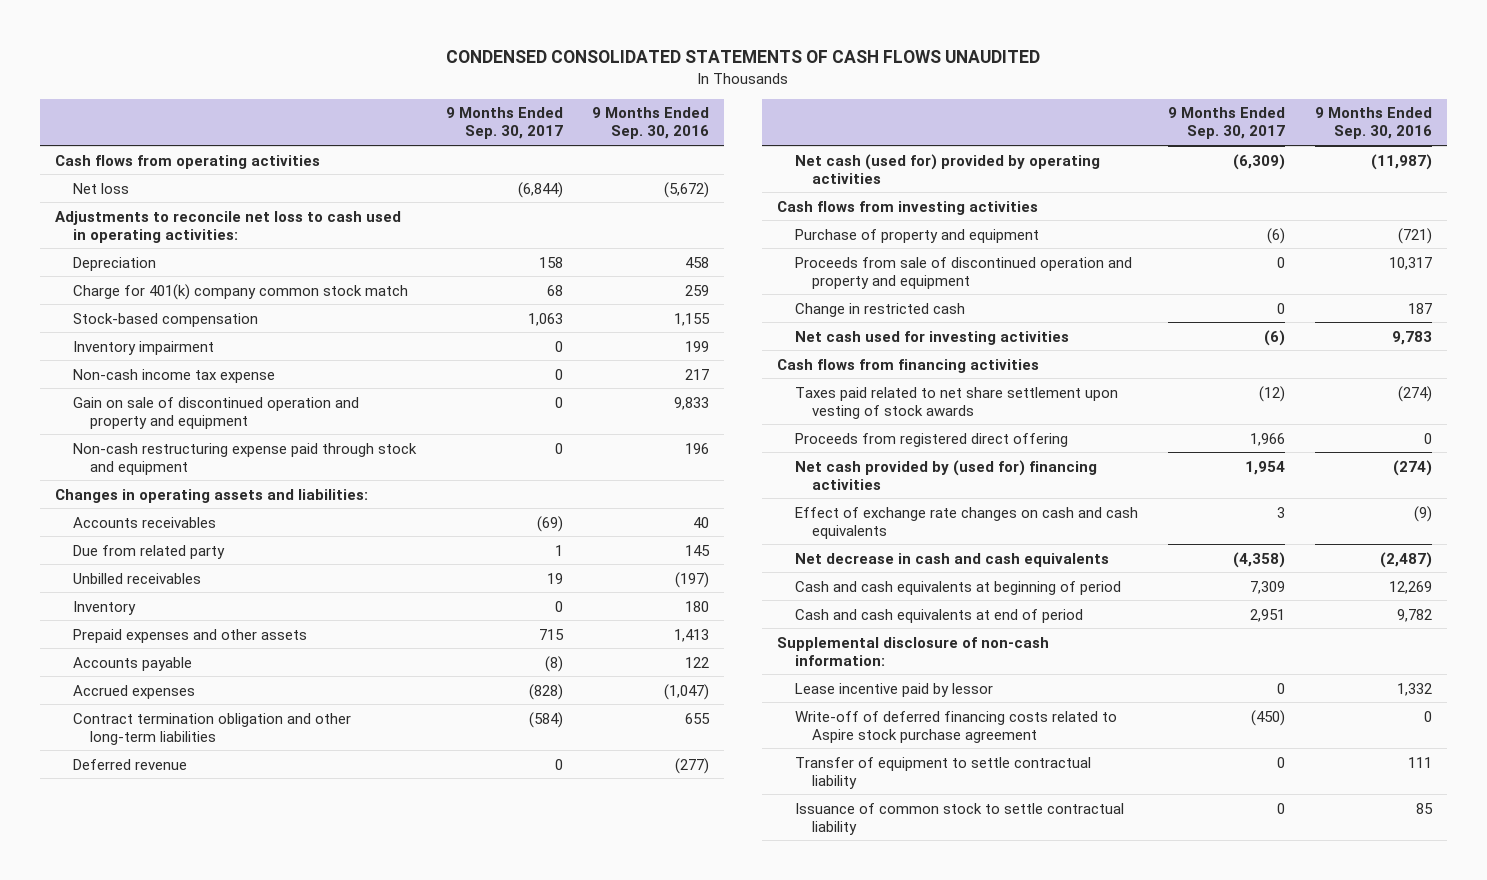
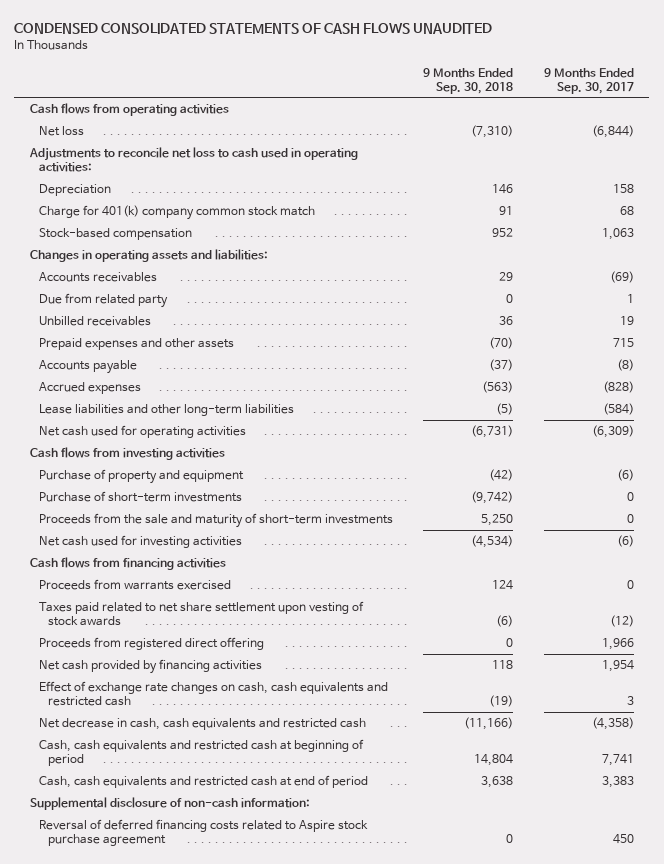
[592,107,710,140] 9 Months Ended Sep. 30, 2016 -> none
none -> [423,67,514,94] 9 Months Ended Sep. 30, 2018
[72,340,214,355] Inventory impairment -> none
[72,368,275,383] Non-cash income tax expense -> none
[72,396,359,429] Gain on sale of discontinued operation and property and equipment -> none
[72,442,417,475] Non-cash restructuring expense paid through stock and equipment -> none
[72,600,136,615] Inventory -> none
[72,758,187,770] Deferred revenue -> none
[72,712,351,745] Contract termination obligation and other long-term liabilities -> [38,404,294,417] Lease liabilities and other long-term liabilities
[794,153,1100,184] Net cash (used for) provided by operating activities -> [38,425,246,439] Net cash used for operating activities
[794,256,1132,289] Proceeds from sale of discontinued operation and property and equipment -> none
[794,302,965,317] Change in restricted cash -> none
none -> [38,491,242,503] Purchase of short-term investments
none -> [38,513,393,529] Proceeds from the sale and maturity of short-term investments
none -> [38,579,231,591] Proceeds from warrants exercised
[794,459,1097,490] Net cash provided by (used for) financing activities -> [38,659,262,675] Net cash provided by financing activities
[794,506,1138,539] Effect of exchange rate changes on cash and cash equivalents -> [38,681,388,707] Effect of exchange rate changes on cash, cash equivalents and restricted cash
[794,552,1109,567] Net decrease in cash and cash equivalents -> [38,718,366,731] Net decrease in cash, cash equivalents and restricted cash
[794,580,1121,595] Cash and cash equivalents at beginning of period -> [38,739,364,767] Cash, cash equivalents and restricted cash at beginning of period
[1249,580,1285,594] 7,309 -> [602,754,635,767] 7,741
[794,608,1083,623] Cash and cash equivalents at end of period -> [38,775,368,789] Cash, cash equivalents and restricted cash at end of period
[1249,608,1285,622] 2,951 -> [602,776,635,789] 3,383
[794,682,993,697] Lease incentive paid by lessor -> none
[794,756,1091,789] Transfer of equipment to settle contractual liability -> none
[794,802,1124,835] Issuance of common stock to settle contractual liability -> none
[794,710,1117,743] Write-off of deferred financing costs related to Aspire stock purchase agreement -> [38,819,368,847] Reversal of deferred financing costs related to Aspire stock purchase agreement
[1250,709,1285,726] (450) -> [613,834,635,845] 450

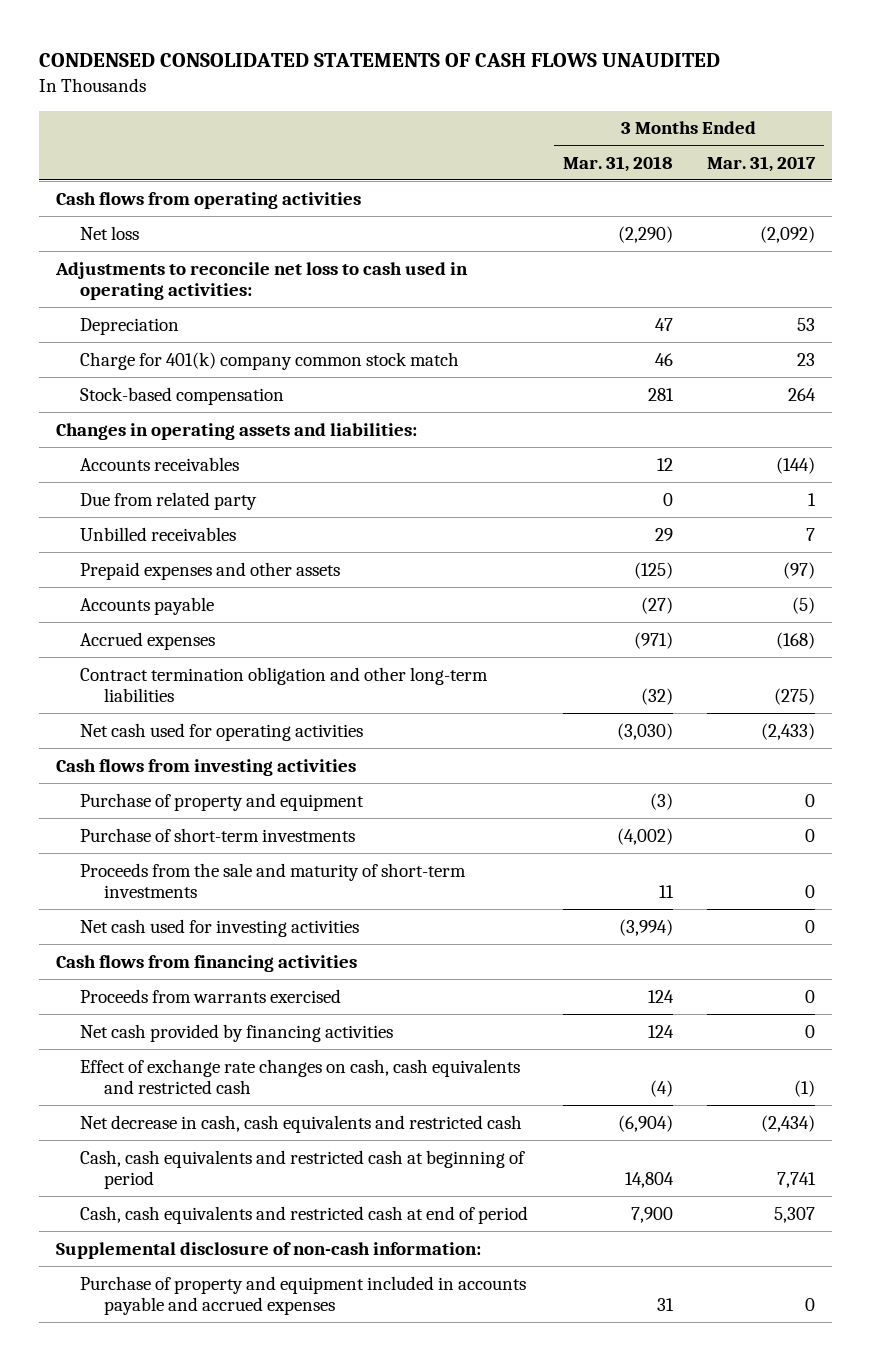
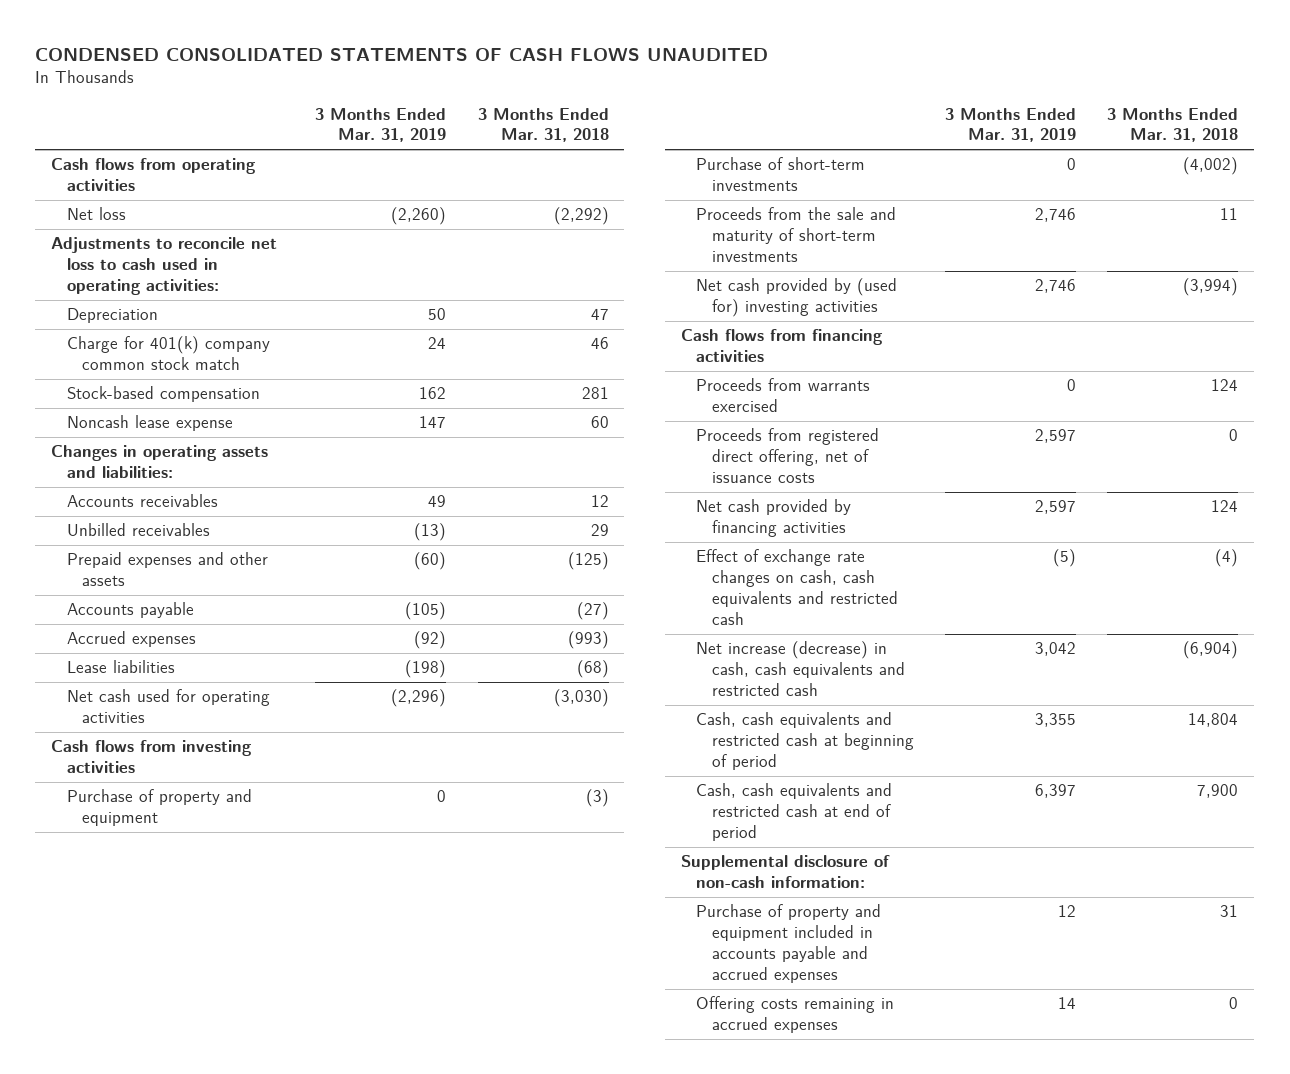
[707,155,817,172] Mar. 31, 2017 -> none
none -> [315,107,447,143] 3 Months Ended Mar. 31, 2019
[617,225,673,243] (2,290) -> [553,207,609,226] (2,292)
none -> [66,415,233,432] Noncash lease expense
[80,491,258,510] Due from related party -> none
[80,666,489,703] Contract termination obligation and other long-term liabilities -> none
[633,631,673,649] (971) -> [567,631,609,650] (993)
none -> [66,660,175,674] Lease liabilities
[80,918,360,937] Net cash used for investing activities -> [696,278,898,318] Net cash provided by (used for) investing activities
none -> [696,428,880,483] Proceeds from registered direct offering, net of issuance costs
[80,1114,523,1133] Net decrease in cash, cash equivalents and restricted cash -> [696,641,905,696] Net increase (decrease) in cash, cash equivalents and restricted cash
none -> [696,996,895,1034] Offering costs remaining in accrued expenses

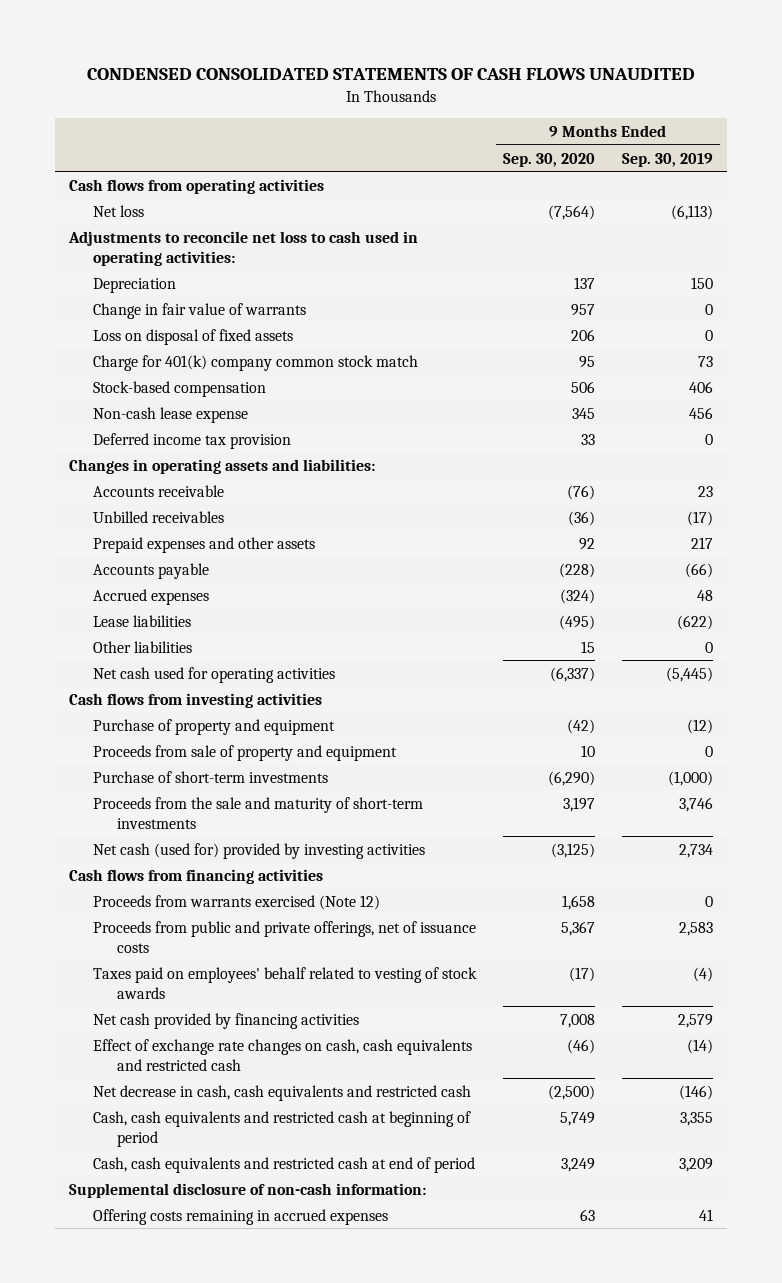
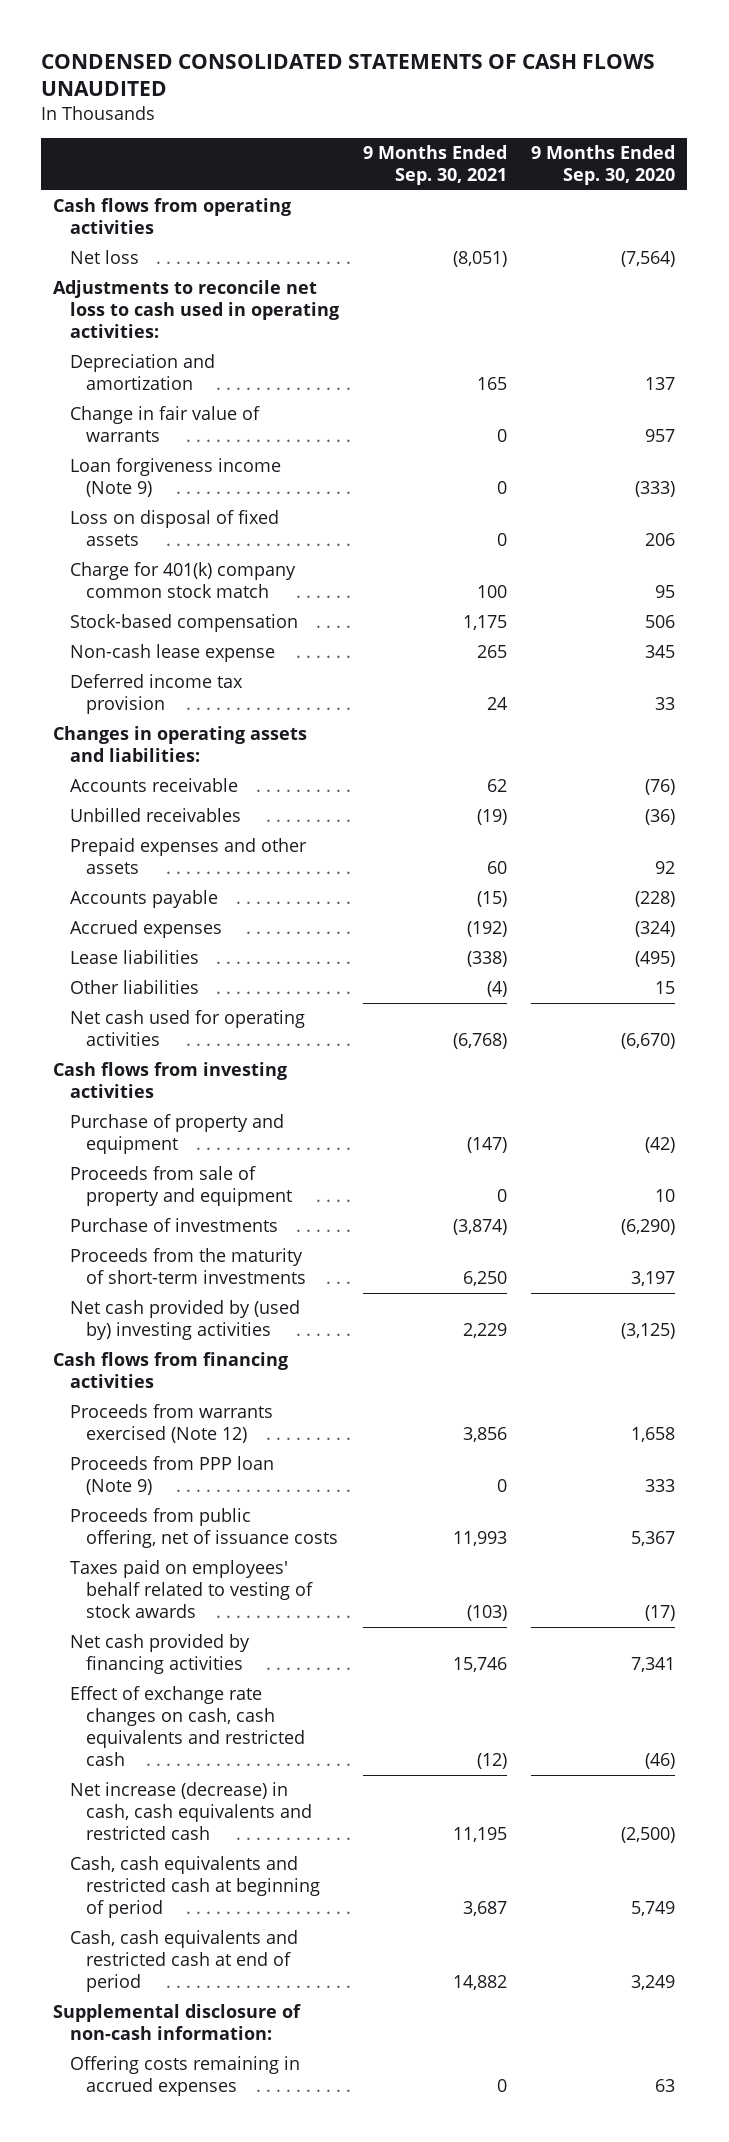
[622,152,714,167] Sep. 30, 2019 -> none
none -> [362,144,507,186] 9 Months Ended Sep. 30, 2021
[92,277,176,293] Depreciation -> [69,354,215,391] Depreciation and amortization
none -> [69,458,281,498] Loan forgiveness income (Note 9)
[550,666,596,682] (6,337) -> [621,1033,676,1050] (6,670)
[92,770,328,783] Purchase of short-term investments -> [69,1218,278,1233] Purchase of investments
[92,796,423,829] Proceeds from the sale and maturity of short-term investments -> [69,1248,307,1285] Proceeds from the maturity of short-term investments
[92,842,425,859] Net cash (used for) provided by investing activities -> [69,1300,300,1341] Net cash provided by (used by) investing activities
none -> [69,1456,274,1496] Proceeds from PPP loan (Note 9)
[92,920,476,953] Proceeds from public and private offerings, net of issuance costs -> [69,1508,339,1549] Proceeds from public offering, net of issuance costs
[560,1013,596,1028] 7,008 -> [631,1657,676,1673] 7,341
[92,1084,471,1101] Net decrease in cash, cash equivalents and restricted cash -> [69,1782,313,1841] Net increase (decrease) in cash, cash equivalents and restricted cash

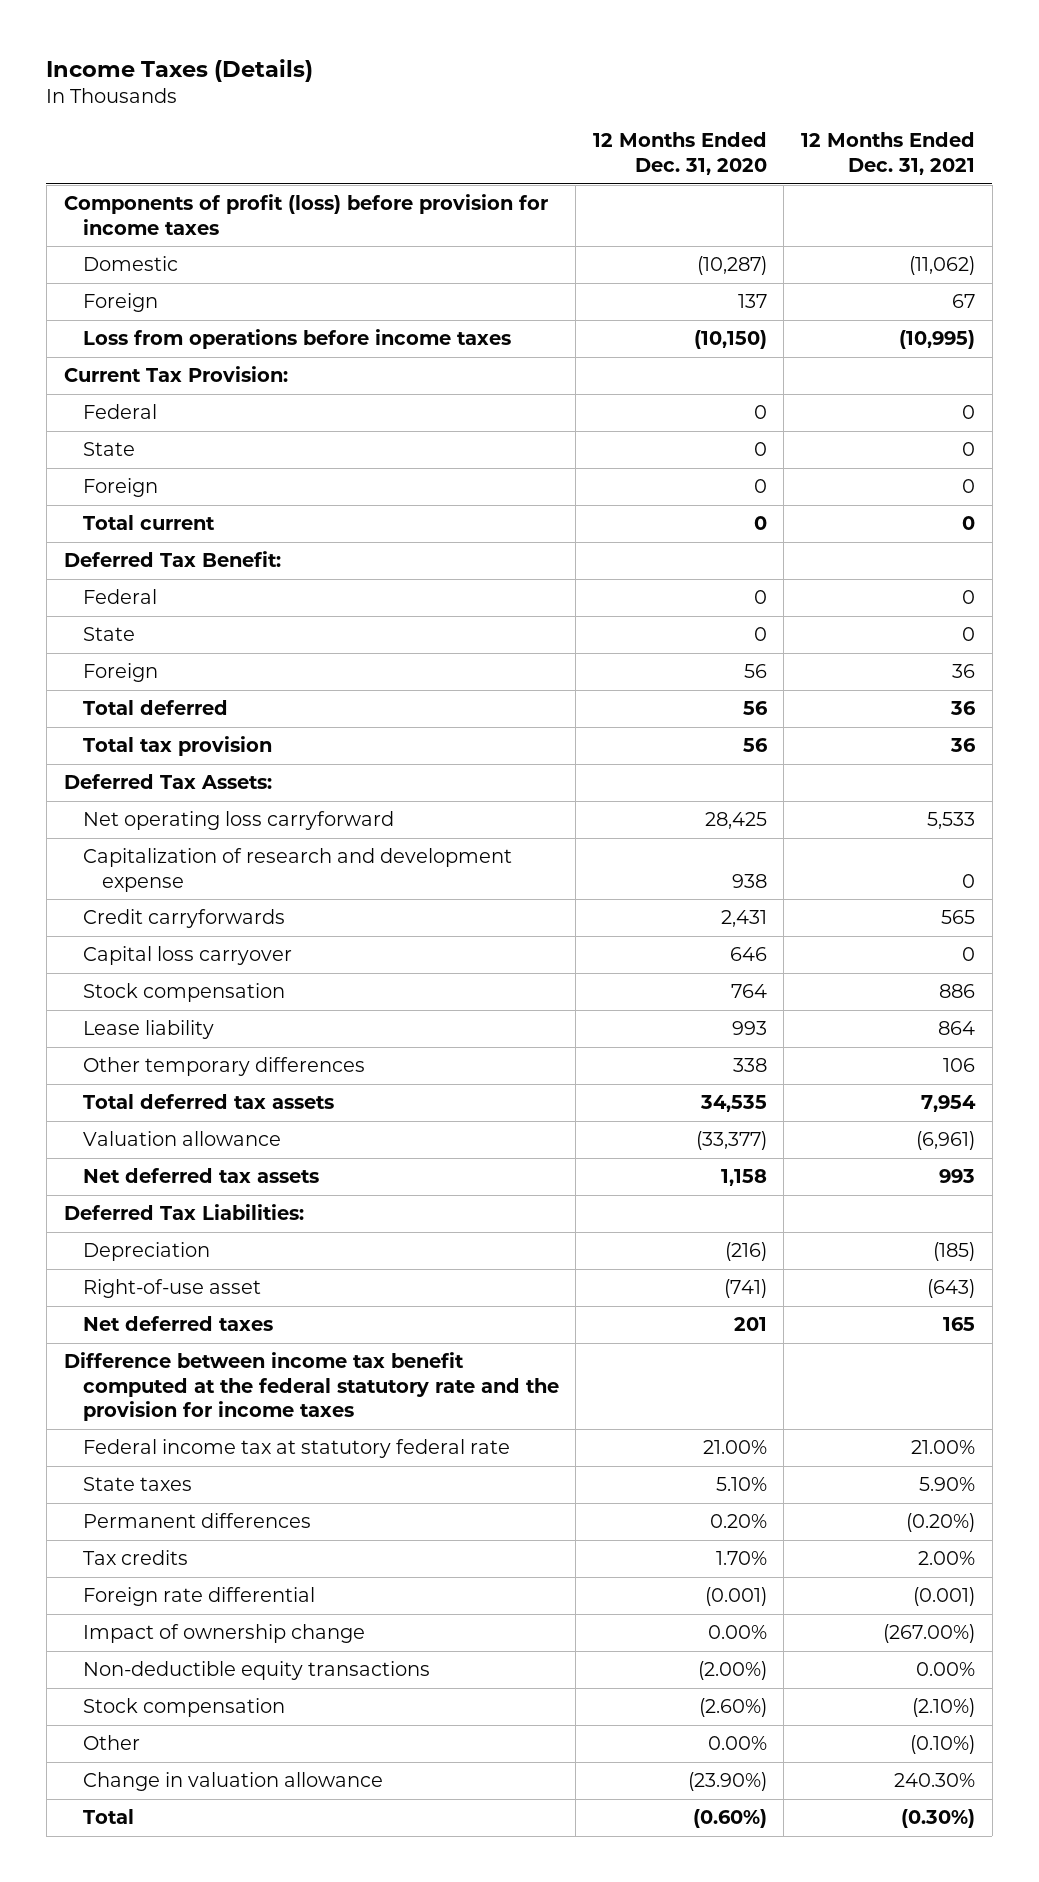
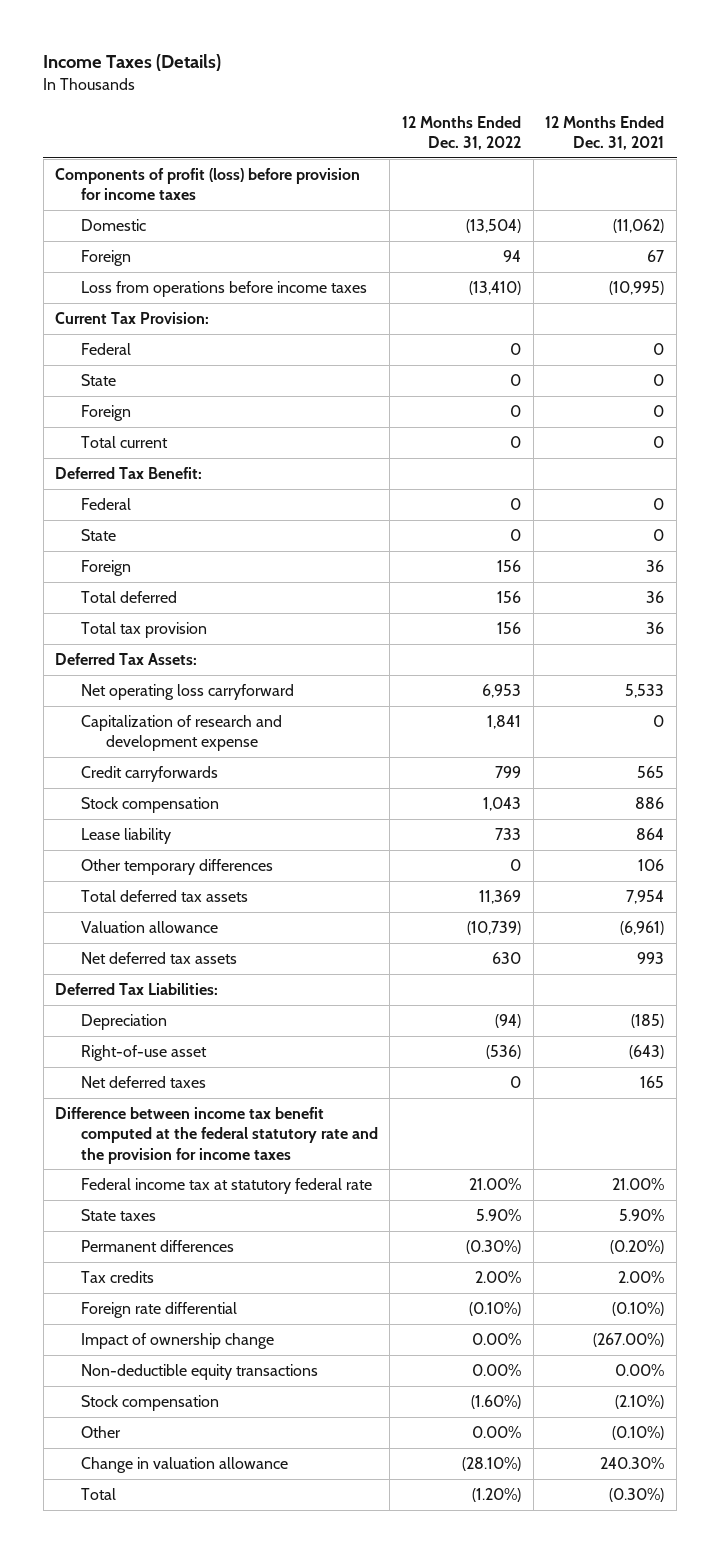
[592,132,767,175] 12 Months Ended Dec. 31, 2020 -> none
none -> [402,115,522,150] 12 Months Ended Dec. 31, 2022
[82,946,292,966] Capital loss carryover -> none
[913,1587,976,1607] (0.001) -> [612,1302,665,1317] (0.10%)

